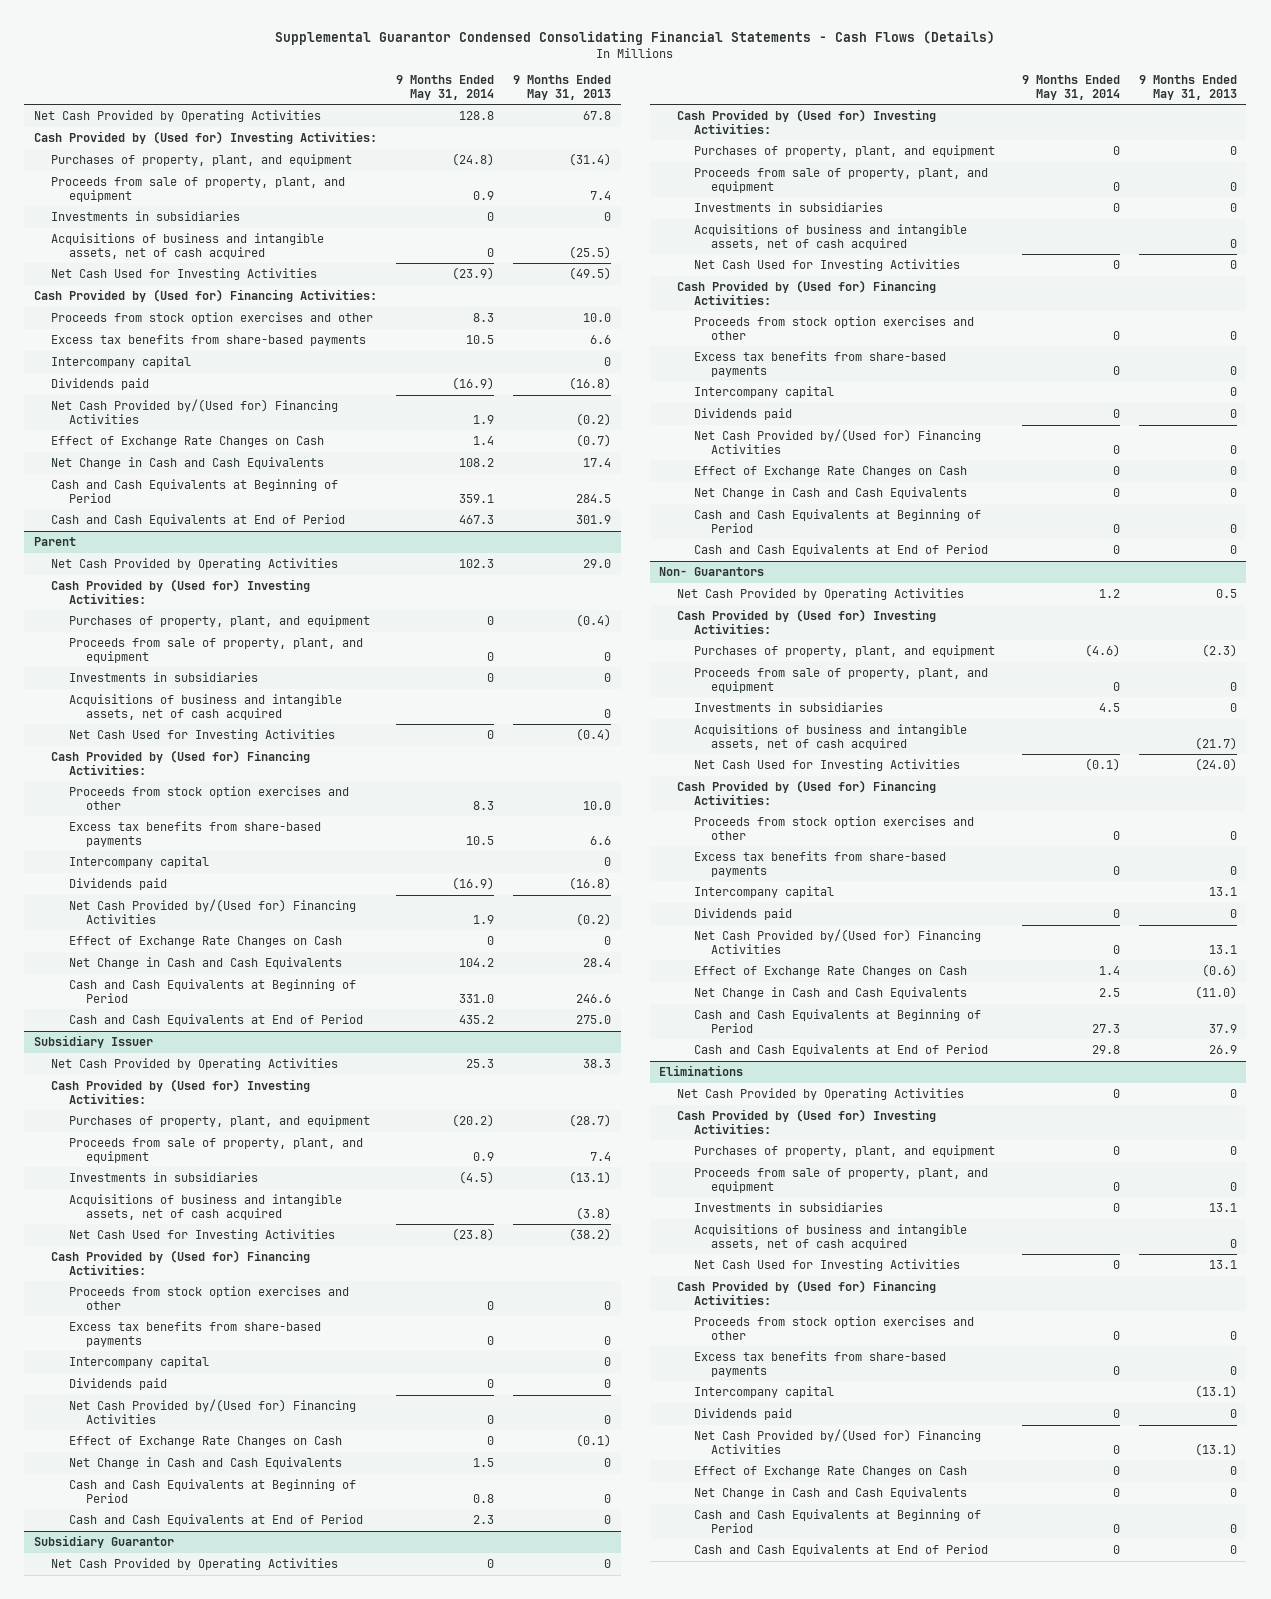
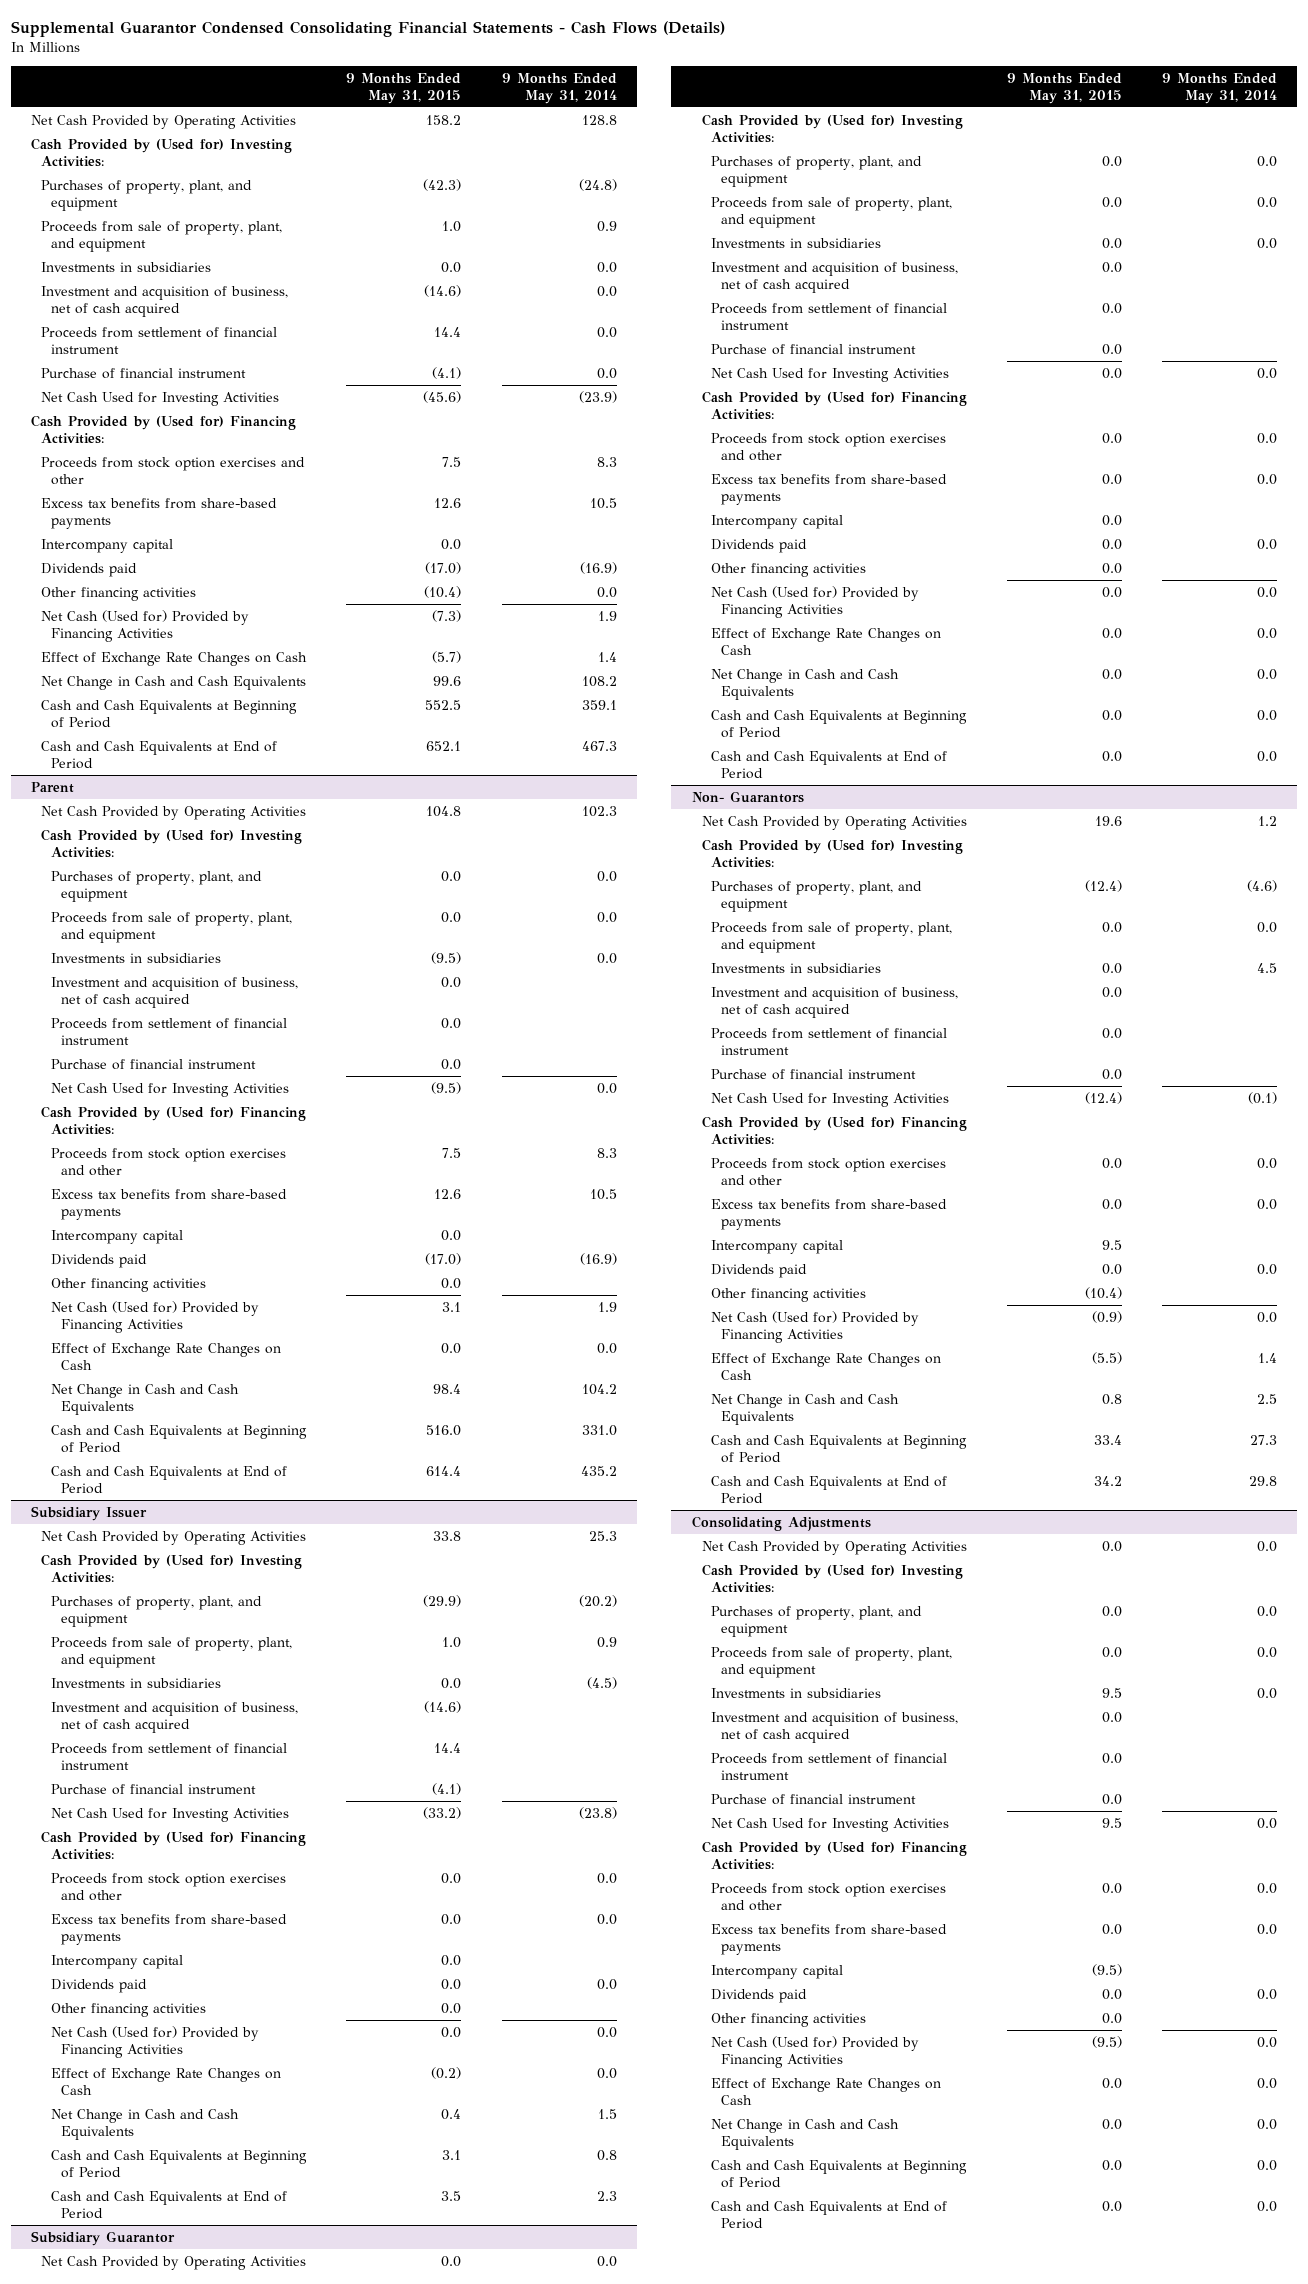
[513,75,612,100] 9 Months Ended May 31, 2013 -> none
none -> [346,72,462,104] 9 Months Ended May 31, 2015
[487,212,495,222] 0 -> [596,261,617,273] 0.0
[51,233,325,259] Acquisitions of business and intangible assets, net of cash acquired -> [41,285,289,317] Investment and acquisition of business, net of cash acquired
[487,247,495,257] 0 -> [596,285,617,297] 0.0
none -> [41,326,278,354] Proceeds from settlement of financial instrument
none -> [41,367,247,379] Purchase of financial instrument
none -> [41,586,197,601] Other financing activities
[51,399,339,424] Net Cash Provided by/(Used for) Financing Activities -> [41,609,250,642] Net Cash (Used for) Provided by Financing Activities
[487,616,495,626] 0 -> [596,870,617,882] 0.0
[487,651,495,661] 0 -> [596,911,617,923] 0.0
[487,673,495,683] 0 -> [596,952,617,964] 0.0
[68,694,342,720] Acquisitions of business and intangible assets, net of cash acquired -> [51,976,299,1008] Investment and acquisition of business, net of cash acquired
none -> [51,1017,288,1045] Proceeds from settlement of financial instrument
none -> [51,1058,257,1070] Purchase of financial instrument
[487,730,495,740] 0 -> [596,1082,617,1094] 0.0
none -> [51,1277,207,1292] Other financing activities
[68,899,356,924] Net Cash Provided by/(Used for) Financing Activities -> [51,1300,260,1333] Net Cash (Used for) Provided by Financing Activities
[487,936,495,946] 0 -> [596,1342,617,1354] 0.0
[68,1194,342,1220] Acquisitions of business and intangible assets, net of cash acquired -> [51,1701,299,1733] Investment and acquisition of business, net of cash acquired
none -> [51,1742,288,1770] Proceeds from settlement of financial instrument
none -> [51,1783,257,1795] Purchase of financial instrument
[487,1300,495,1310] 0 -> [596,1872,617,1884] 0.0
[487,1335,495,1345] 0 -> [596,1913,617,1925] 0.0
[487,1379,495,1389] 0 -> [596,1978,617,1990] 0.0
none -> [51,2002,207,2017] Other financing activities
[68,1399,356,1424] Net Cash Provided by/(Used for) Financing Activities -> [51,2025,260,2058] Net Cash (Used for) Provided by Financing Activities
[487,1414,495,1424] 0 -> [596,2026,617,2038] 0.0
[487,1436,495,1446] 0 -> [596,2067,617,2079] 0.0
[487,1559,495,1569] 0 -> [596,2255,617,2267] 0.0
[1112,146,1120,156] 0 -> [1256,155,1277,167] 0.0
[1112,181,1120,191] 0 -> [1256,196,1277,208] 0.0
[1112,203,1120,213] 0 -> [1256,237,1277,249] 0.0
[693,224,967,250] Acquisitions of business and intangible assets, net of cash acquired -> [711,261,959,293] Investment and acquisition of business, net of cash acquired
none -> [711,302,948,330] Proceeds from settlement of financial instrument
none -> [711,343,917,355] Purchase of financial instrument
[1112,260,1120,270] 0 -> [1256,367,1277,379] 0.0
[1112,330,1120,340] 0 -> [1256,432,1277,444] 0.0
[1112,365,1120,375] 0 -> [1256,473,1277,485] 0.0
[1112,409,1120,419] 0 -> [1256,538,1277,550] 0.0
none -> [711,562,867,577] Other financing activities
[693,429,981,454] Net Cash Provided by/(Used for) Financing Activities -> [711,585,920,618] Net Cash (Used for) Provided by Financing Activities
[1112,444,1120,454] 0 -> [1256,586,1277,598] 0.0
[1112,466,1120,476] 0 -> [1256,627,1277,639] 0.0
[1112,488,1120,498] 0 -> [1256,668,1277,680] 0.0
[1112,523,1120,533] 0 -> [1256,709,1277,721] 0.0
[1112,545,1120,555] 0 -> [1256,750,1277,762] 0.0
[1112,681,1120,691] 0 -> [1256,921,1277,933] 0.0
[693,724,967,750] Acquisitions of business and intangible assets, net of cash acquired -> [711,986,959,1018] Investment and acquisition of business, net of cash acquired
none -> [711,1027,948,1055] Proceeds from settlement of financial instrument
none -> [711,1068,917,1080] Purchase of financial instrument
[1112,830,1120,840] 0 -> [1256,1157,1277,1169] 0.0
[1112,865,1120,875] 0 -> [1256,1198,1277,1210] 0.0
[1112,909,1120,919] 0 -> [1256,1263,1277,1275] 0.0
none -> [711,1287,867,1302] Other financing activities
[693,929,981,954] Net Cash Provided by/(Used for) Financing Activities -> [711,1310,920,1343] Net Cash (Used for) Provided by Financing Activities
[1112,944,1120,954] 0 -> [1256,1311,1277,1323] 0.0
[659,1065,744,1077] Eliminations -> none
none -> [691,1515,871,1531] Consolidating Adjustments
[1112,1089,1120,1099] 0 -> [1256,1540,1277,1552] 0.0
[1112,1146,1120,1156] 0 -> [1256,1605,1277,1617] 0.0
[1112,1181,1120,1191] 0 -> [1256,1646,1277,1658] 0.0
[1112,1203,1120,1213] 0 -> [1256,1687,1277,1699] 0.0
[693,1224,967,1250] Acquisitions of business and intangible assets, net of cash acquired -> [711,1711,959,1743] Investment and acquisition of business, net of cash acquired
none -> [711,1752,948,1780] Proceeds from settlement of financial instrument
none -> [711,1793,917,1805] Purchase of financial instrument
[1112,1260,1120,1270] 0 -> [1256,1817,1277,1829] 0.0
[1112,1330,1120,1340] 0 -> [1256,1882,1277,1894] 0.0
[1112,1365,1120,1375] 0 -> [1256,1923,1277,1935] 0.0
[1112,1409,1120,1419] 0 -> [1256,1988,1277,2000] 0.0
none -> [711,2012,867,2027] Other financing activities
[693,1429,981,1454] Net Cash Provided by/(Used for) Financing Activities -> [711,2035,920,2068] Net Cash (Used for) Provided by Financing Activities
[1112,1444,1120,1454] 0 -> [1256,2036,1277,2048] 0.0
[1112,1466,1120,1476] 0 -> [1256,2077,1277,2089] 0.0
[1112,1488,1120,1498] 0 -> [1256,2118,1277,2130] 0.0
[1112,1523,1120,1533] 0 -> [1256,2159,1277,2171] 0.0
[1112,1545,1120,1555] 0 -> [1256,2200,1277,2212] 0.0

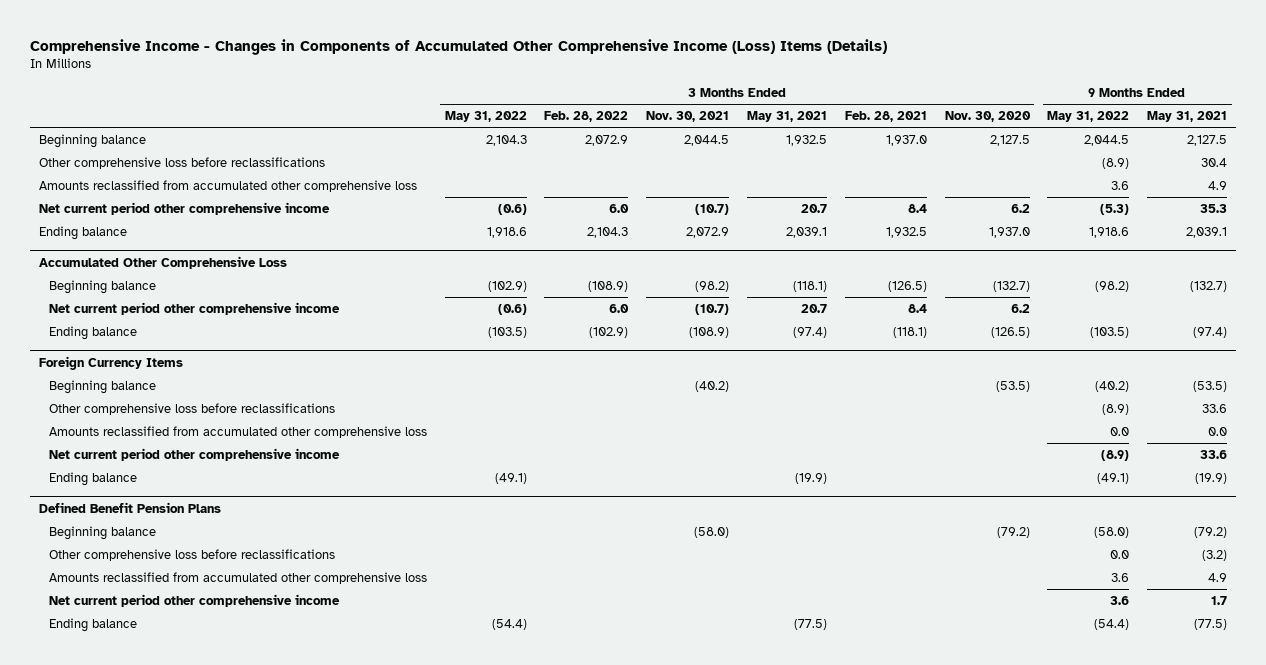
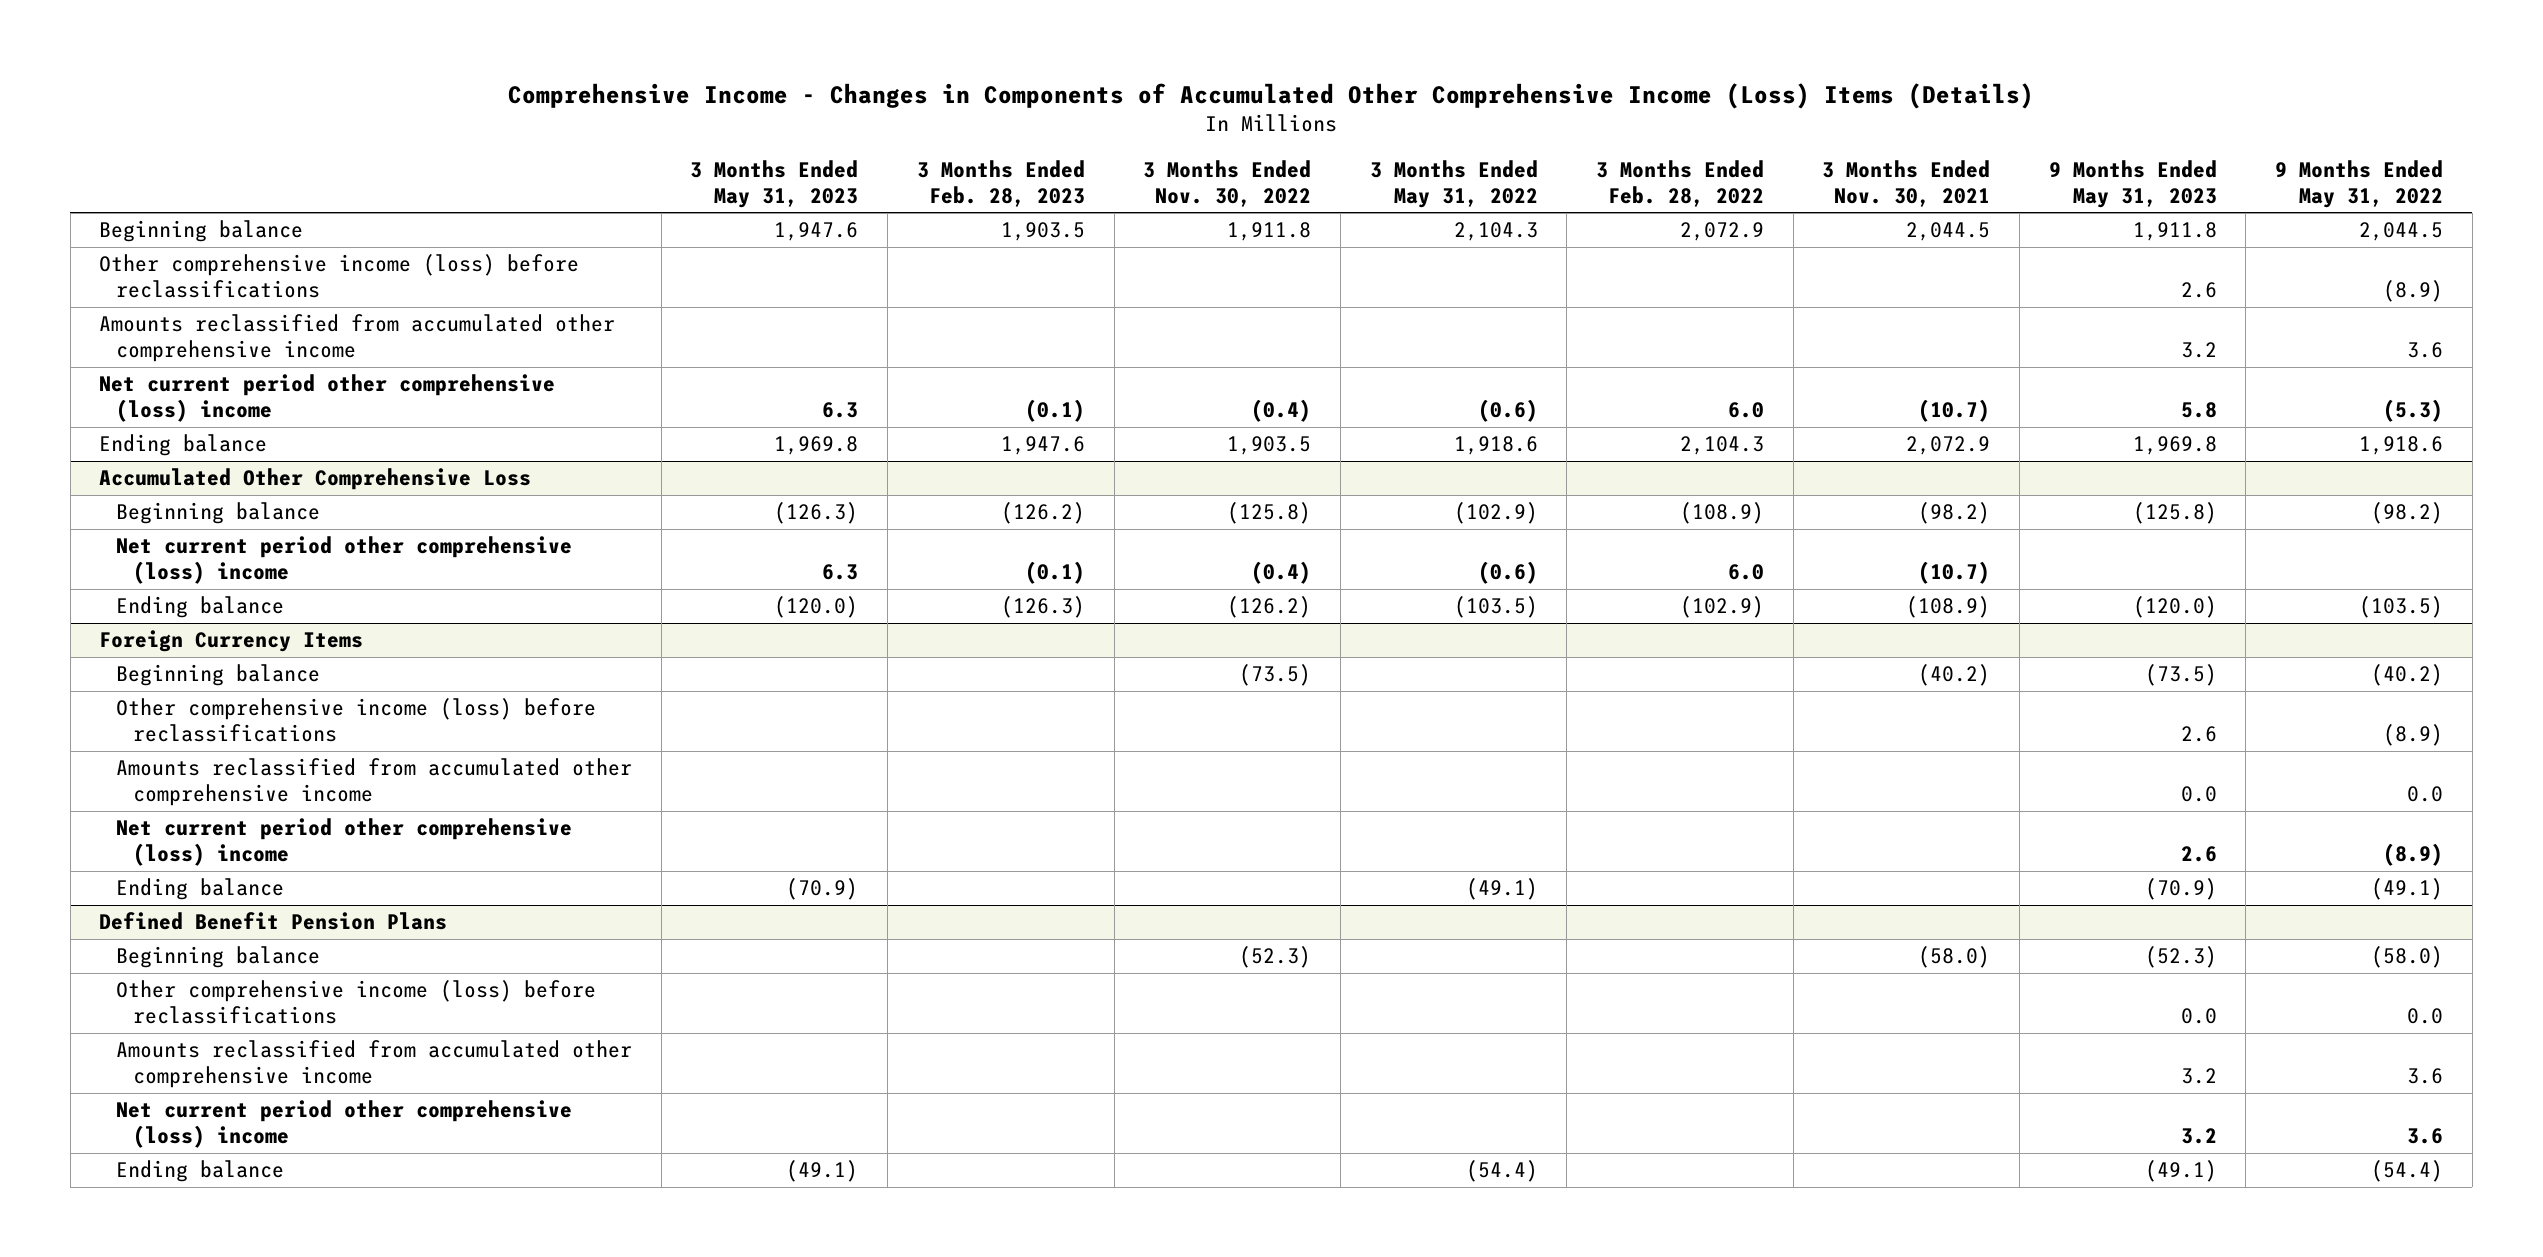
[746,110,827,122] May 31, 2021 -> none
[844,110,927,122] Feb. 28, 2021 -> none
[944,110,1031,122] Nov. 30, 2020 -> none
[1147,110,1228,122] May 31, 2021 -> none
none -> [690,159,859,208] 3 Months Ended May 31, 2023
none -> [916,159,1085,207] 3 Months Ended Feb. 28, 2023
none -> [1143,159,1312,207] 3 Months Ended Nov. 30, 2022
none -> [2048,159,2217,208] 9 Months Ended May 31, 2023
[39,156,326,169] Other comprehensive loss before reclassifications -> [99,254,580,299] Other comprehensive income (loss) before reclassifications
[39,179,418,192] Amounts reclassified from accumulated other comprehensive loss -> [99,314,616,363] Amounts reclassified from accumulated other comprehensive income
[39,201,331,215] Net current period other comprehensive income -> [99,374,556,423] Net current period other comprehensive (loss) income
[48,301,340,315] Net current period other comprehensive income -> [116,536,573,585] Net current period other comprehensive (loss) income
[48,402,335,415] Other comprehensive loss before reclassifications -> [116,698,597,743] Other comprehensive income (loss) before reclassifications
[48,425,427,438] Amounts reclassified from accumulated other comprehensive loss -> [116,758,633,807] Amounts reclassified from accumulated other comprehensive income
[48,447,340,461] Net current period other comprehensive income -> [116,818,573,867] Net current period other comprehensive (loss) income
[48,548,335,561] Other comprehensive loss before reclassifications -> [116,980,597,1025] Other comprehensive income (loss) before reclassifications
[48,571,427,584] Amounts reclassified from accumulated other comprehensive loss -> [116,1040,633,1089] Amounts reclassified from accumulated other comprehensive income
[48,593,340,607] Net current period other comprehensive income -> [116,1100,573,1149] Net current period other comprehensive (loss) income

